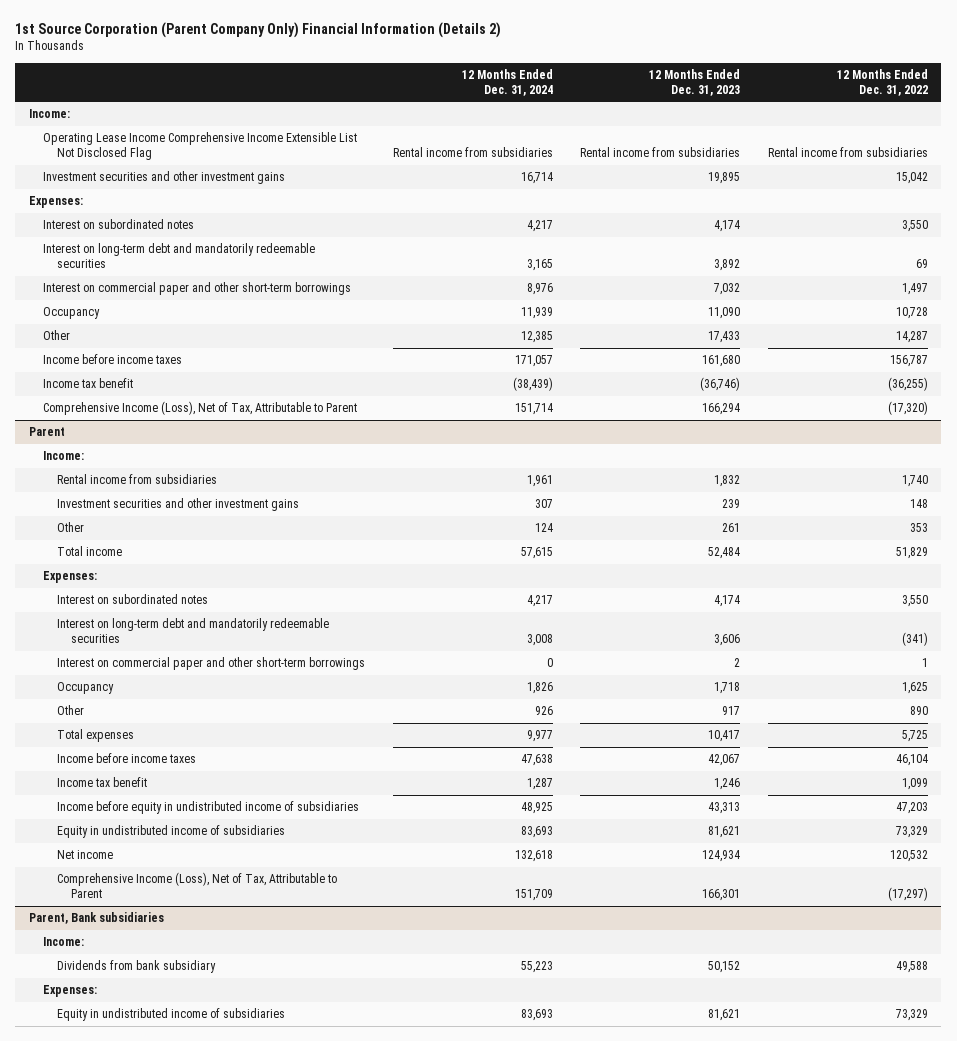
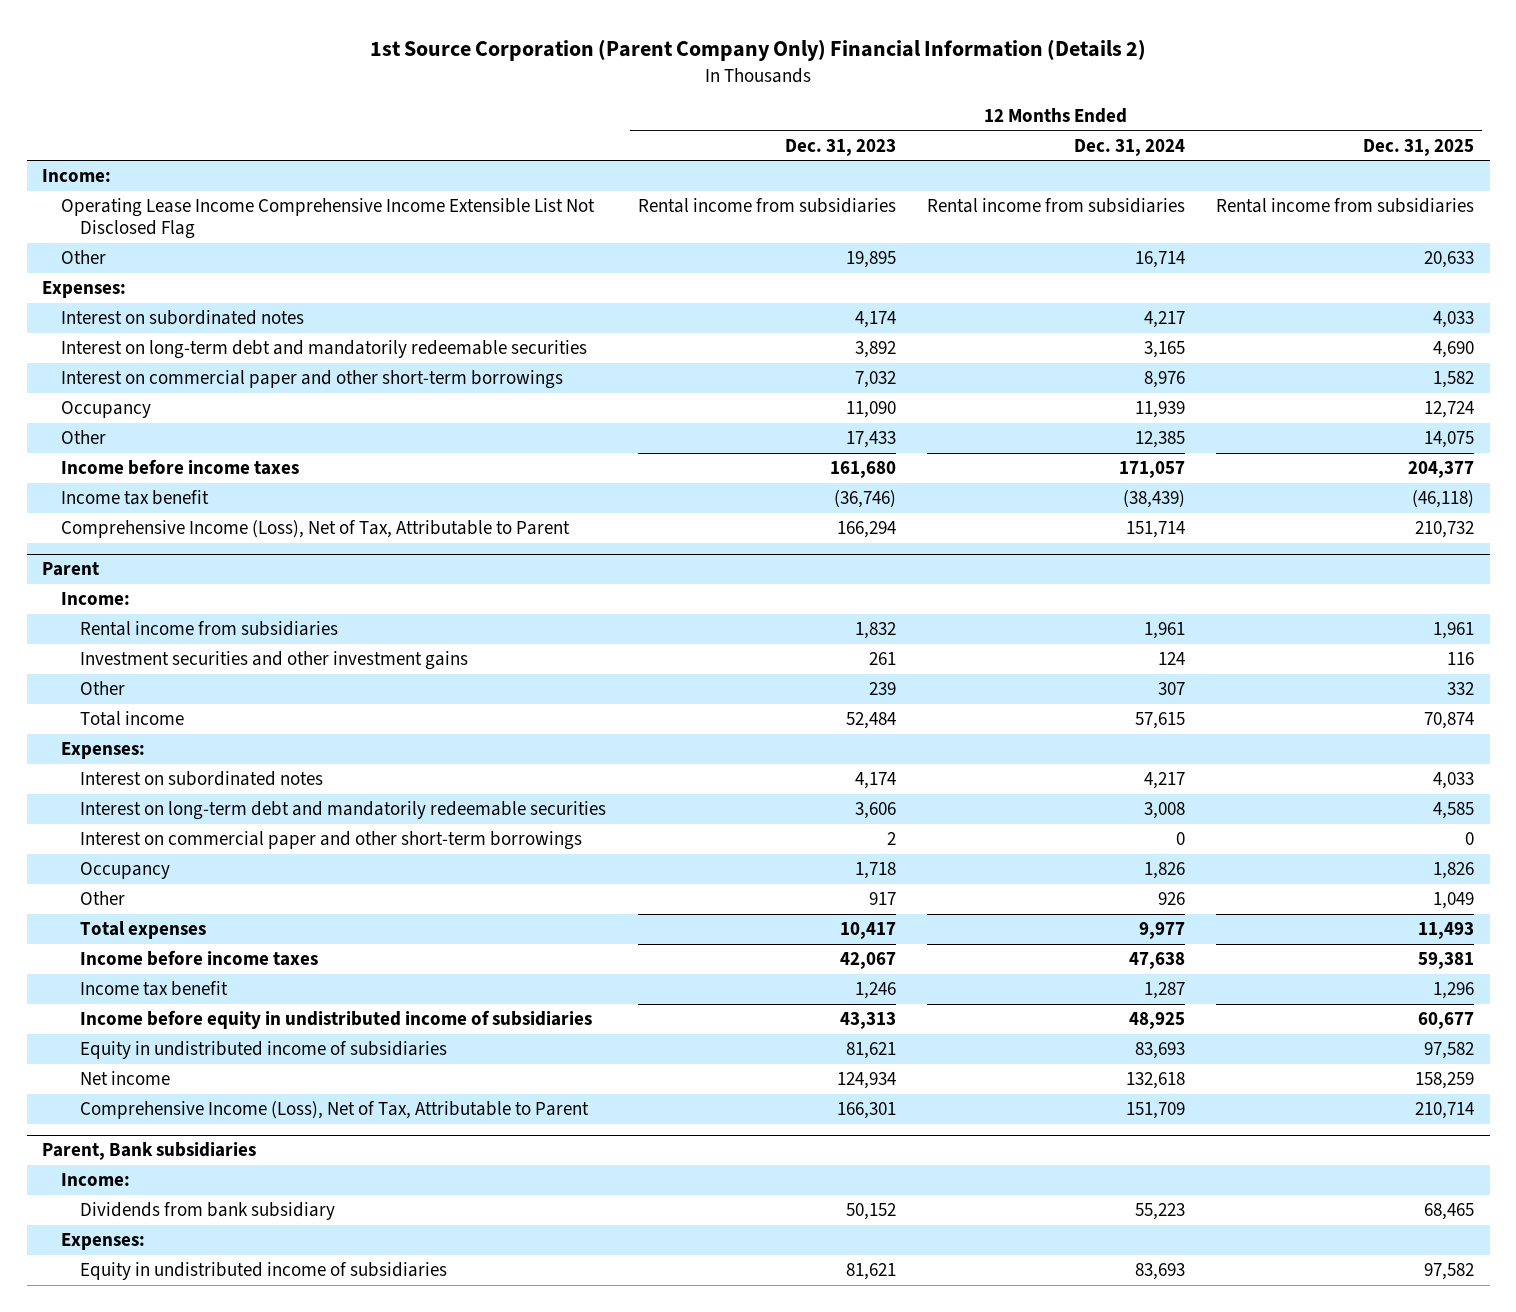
[836,68,928,96] 12 Months Ended Dec. 31, 2022 -> none
none -> [1363,138,1475,156] Dec. 31, 2025
[43,171,286,185] Investment securities and other investment gains -> [61,250,107,265] Other
[534,499,553,509] 307 -> [1157,652,1185,666] 124
[722,499,741,509] 239 -> [868,652,896,666] 261
[534,523,553,533] 124 -> [1157,682,1185,696] 307
[722,523,741,533] 261 -> [868,682,896,696] 239

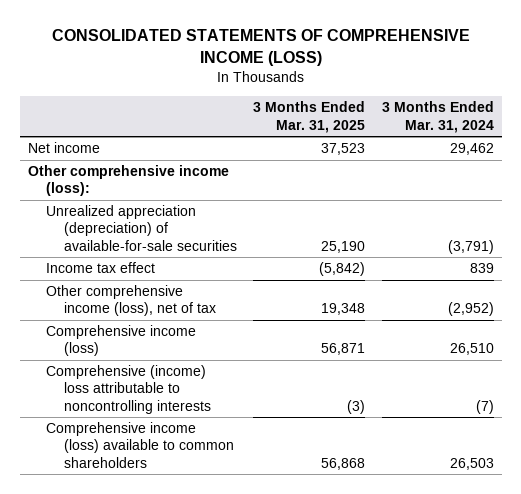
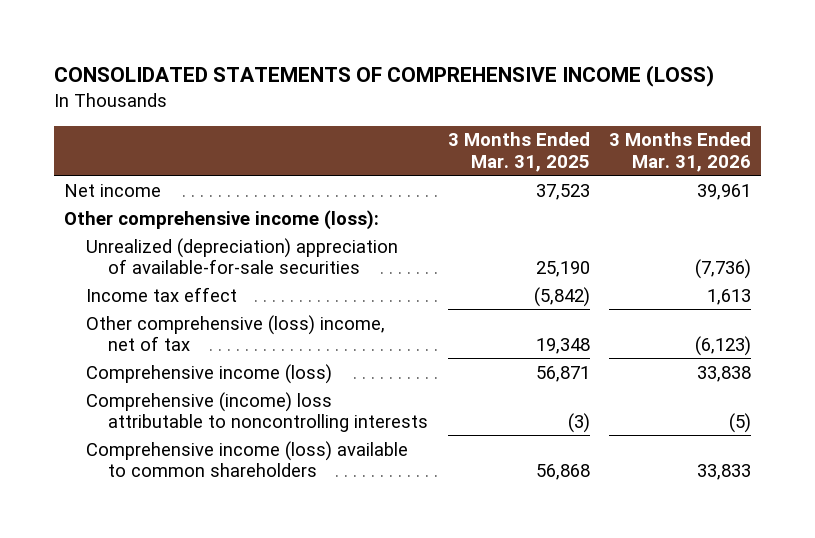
[381,101,494,133] 3 Months Ended Mar. 31, 2024 -> none
none -> [609,132,752,172] 3 Months Ended Mar. 31, 2026
[46,205,238,251] Unrealized appreciation (depreciation) of available-for-sale securities -> [85,237,398,274] Unrealized (depreciation) appreciation of available-for-sale securities
[46,285,217,317] Other comprehensive income (loss), net of tax -> [85,314,385,351] Other comprehensive (loss) income, net of tax

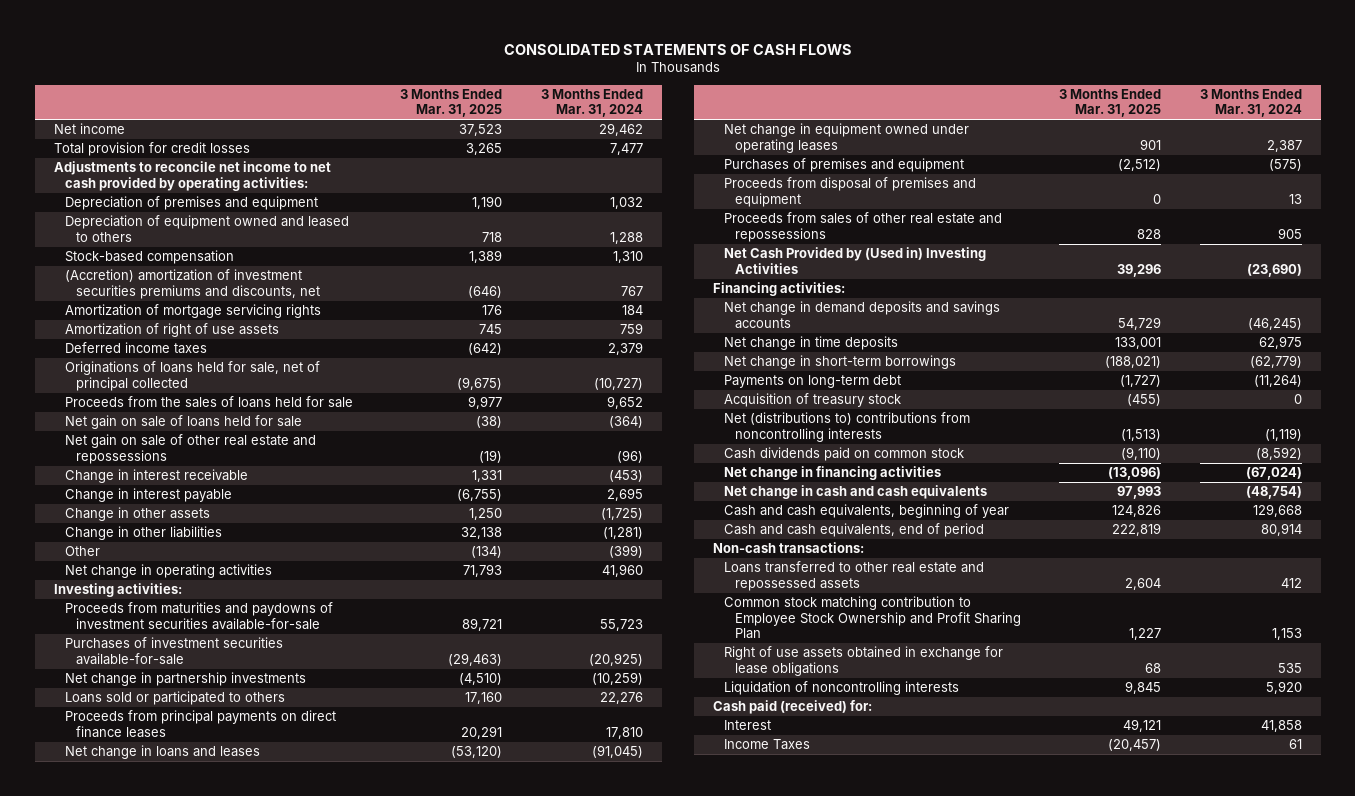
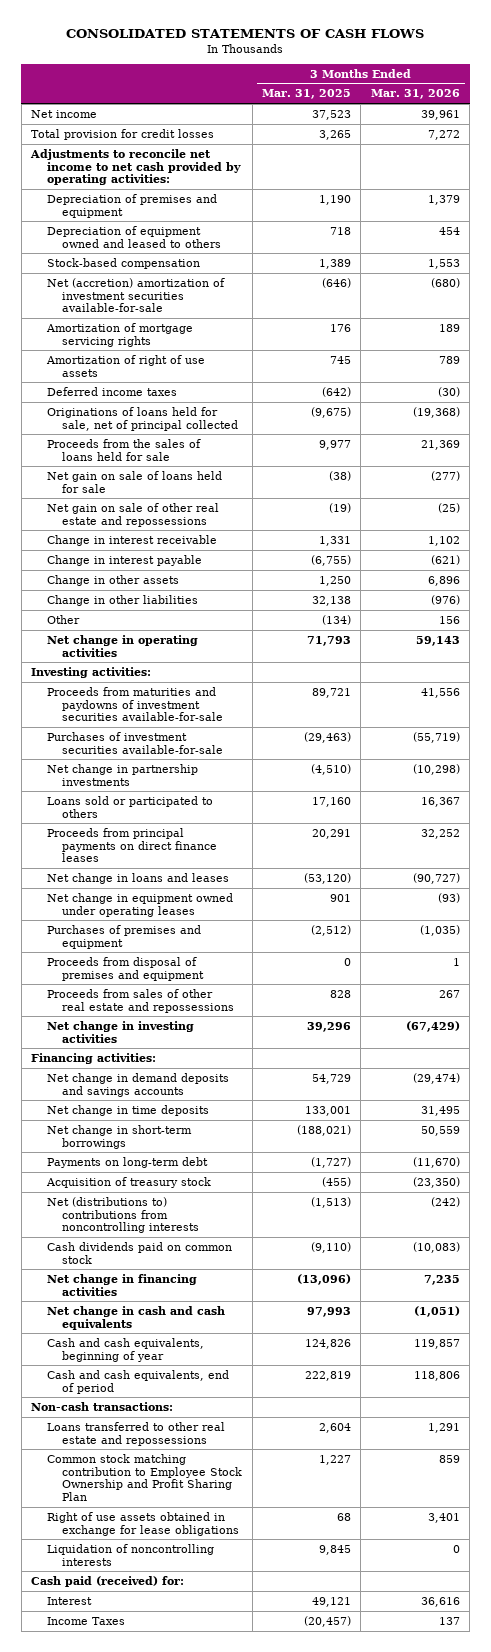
[540,88,643,118] 3 Months Ended Mar. 31, 2024 -> none
none -> [370,89,460,100] Mar. 31, 2026
[64,269,321,299] (Accretion) amortization of investment securities premiums and discounts, net -> [46,277,225,313] Net (accretion) amortization of investment securities available-for-sale
[723,247,986,274] Net Cash Provided by (Used in) Investing Activities -> [46,1020,194,1043] Net change in investing activities
[723,561,984,591] Loans transferred to other real estate and repossessed assets -> [46,1421,225,1446] Loans transferred to other real estate and repossessions

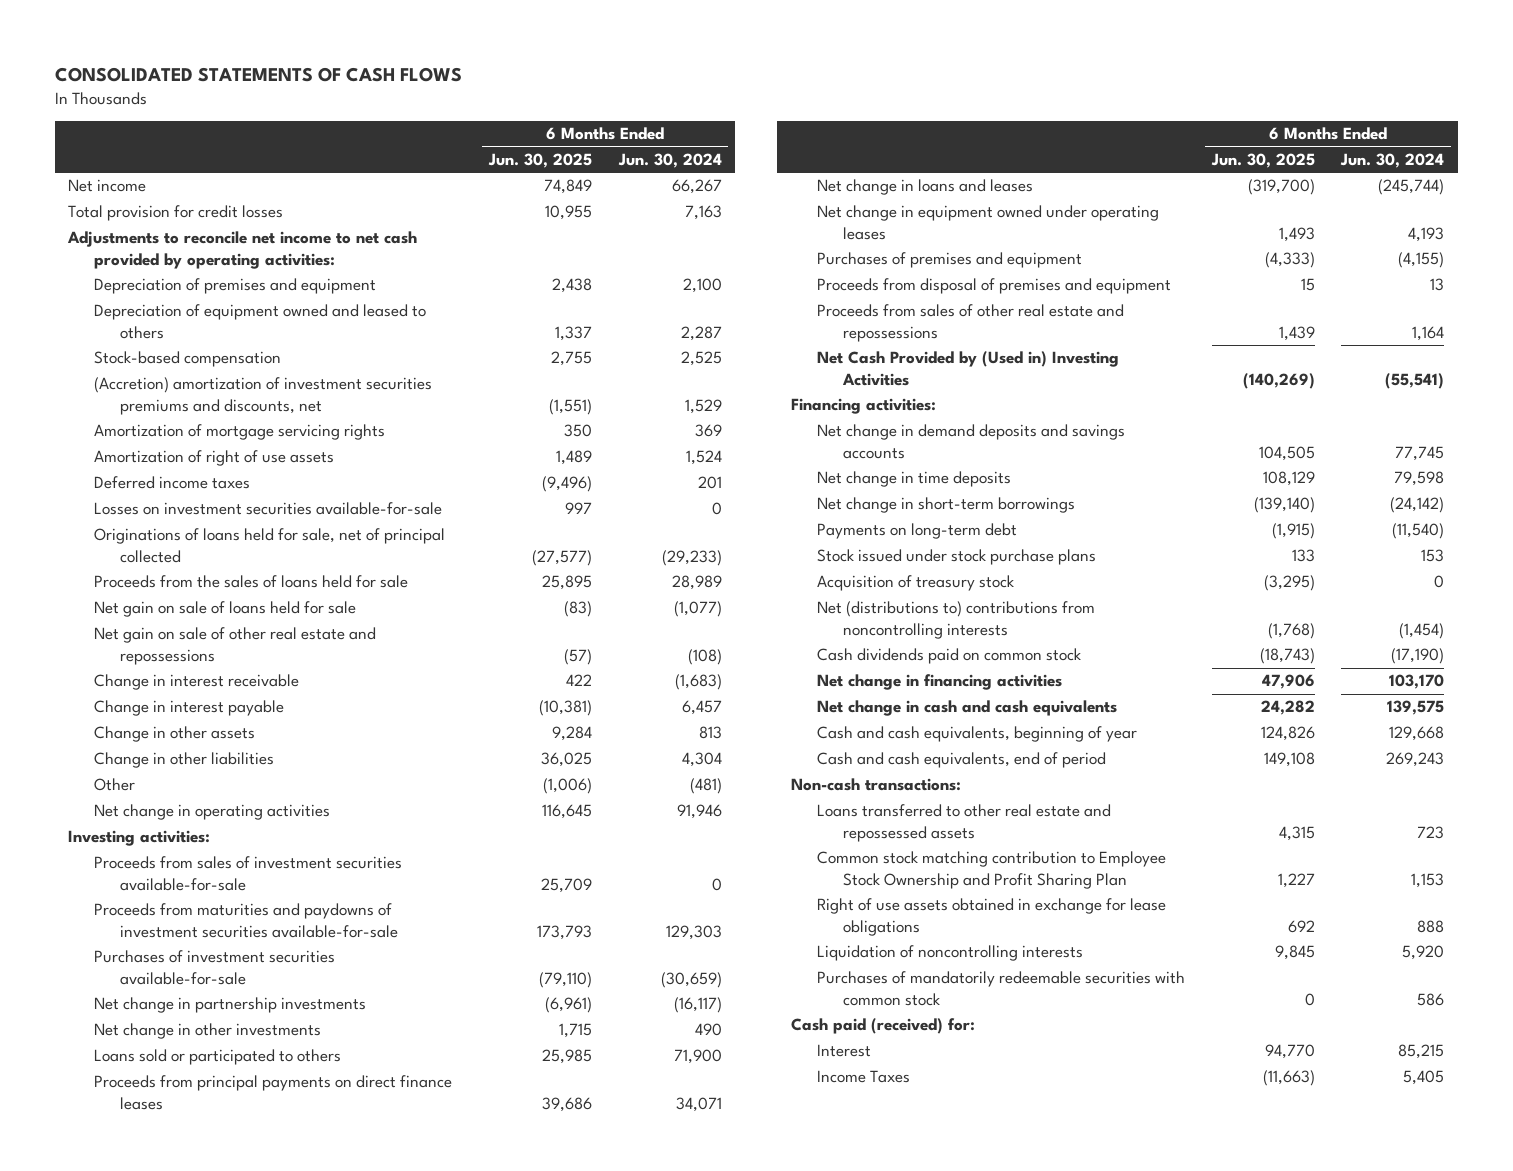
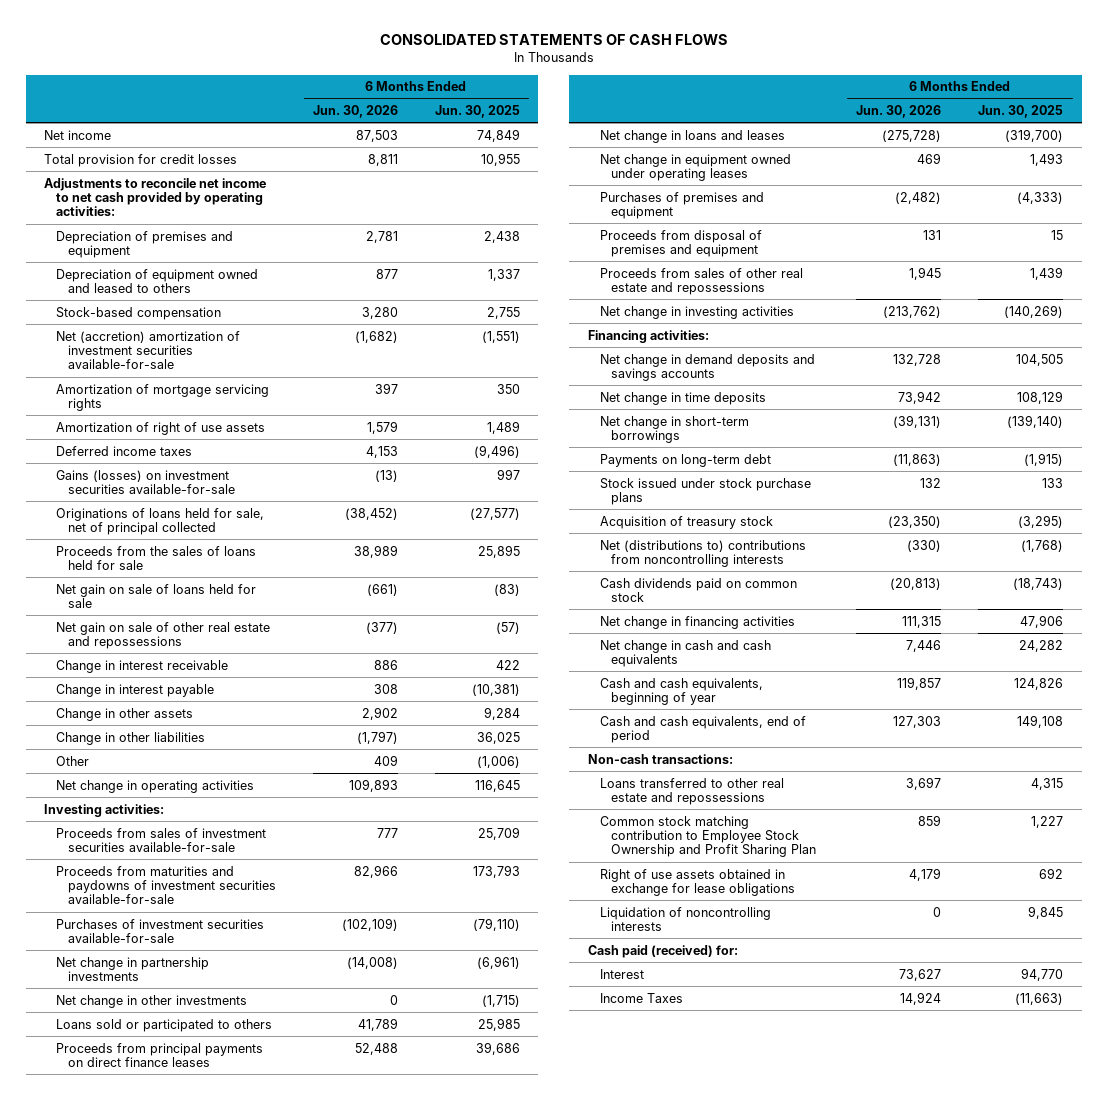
[617,153,722,169] Jun. 30, 2024 -> none
none -> [312,105,398,119] Jun. 30, 2026
[94,377,433,416] (Accretion) amortization of investment securities premiums and discounts, net -> [56,330,241,370] Net (accretion) amortization of investment securities available-for-sale
[94,502,443,516] Losses on investment securities available-for-sale -> [56,469,235,494] Gains (losses) on investment securities available-for-sale
[558,1023,592,1039] 1,715 -> [481,994,520,1007] (1,715)
[816,351,1119,387] Net Cash Provided by (Used in) Investing Activities -> [599,305,794,319] Net change in investing activities
[816,804,1111,843] Loans transferred to other real estate and repossessed assets -> [599,777,784,805] Loans transferred to other real estate and repossessions
[816,971,1185,1007] Purchases of mandatorily redeemable securities with common stock -> none

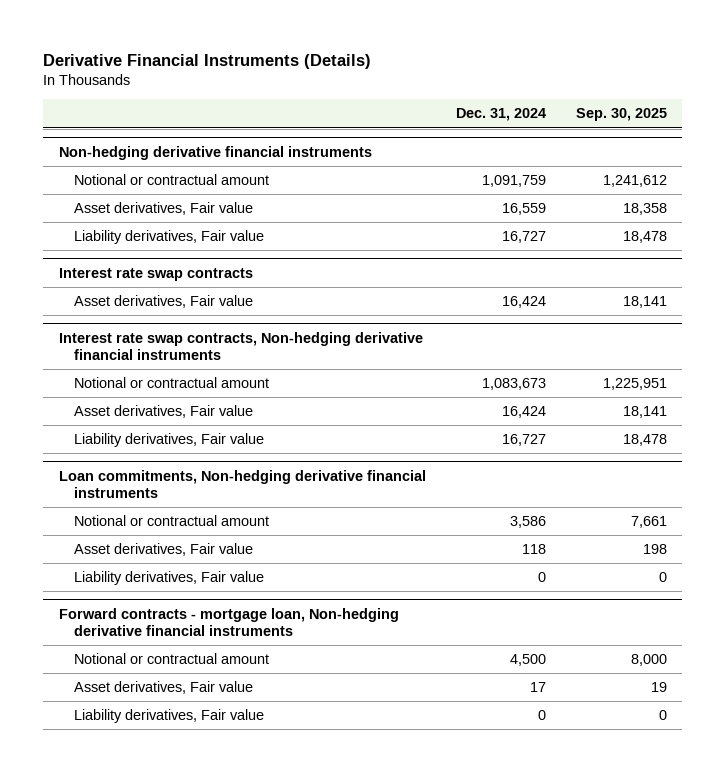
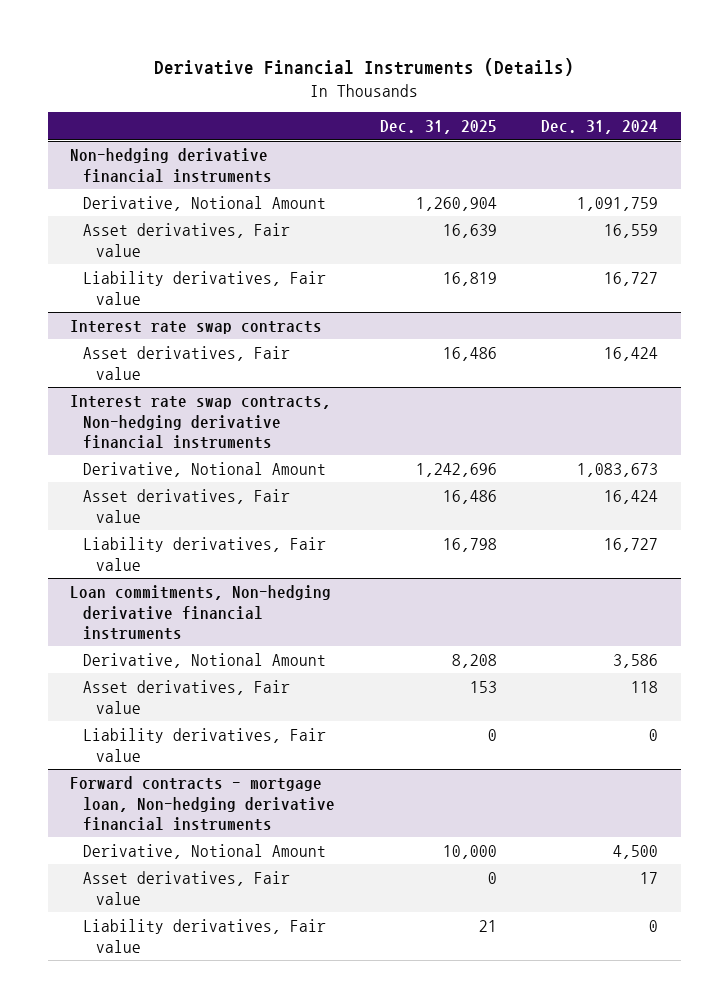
[576,108,668,122] Sep. 30, 2025 -> none
none -> [379,120,497,135] Dec. 31, 2025
[74,174,270,186] Notional or contractual amount -> [82,195,326,211] Derivative, Notional Amount
[74,377,270,389] Notional or contractual amount -> [82,461,326,477] Derivative, Notional Amount
[74,515,270,527] Notional or contractual amount -> [82,652,326,668] Derivative, Notional Amount
[74,653,270,665] Notional or contractual amount -> [82,843,326,859] Derivative, Notional Amount

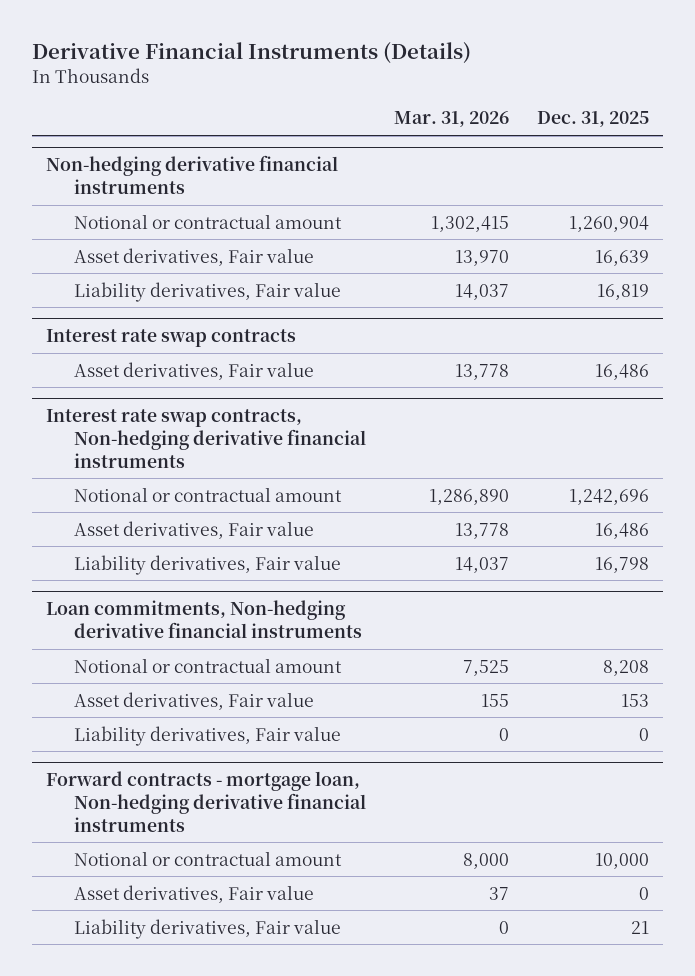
[541,120,659,135] Dec. 31, 2024 -> none
none -> [393,111,509,128] Mar. 31, 2026
[82,195,326,211] Derivative, Notional Amount -> [73,213,342,229] Notional or contractual amount
[82,461,326,477] Derivative, Notional Amount -> [73,486,342,502] Notional or contractual amount
[82,652,326,668] Derivative, Notional Amount -> [73,657,342,673] Notional or contractual amount
[82,843,326,859] Derivative, Notional Amount -> [73,850,342,866] Notional or contractual amount

